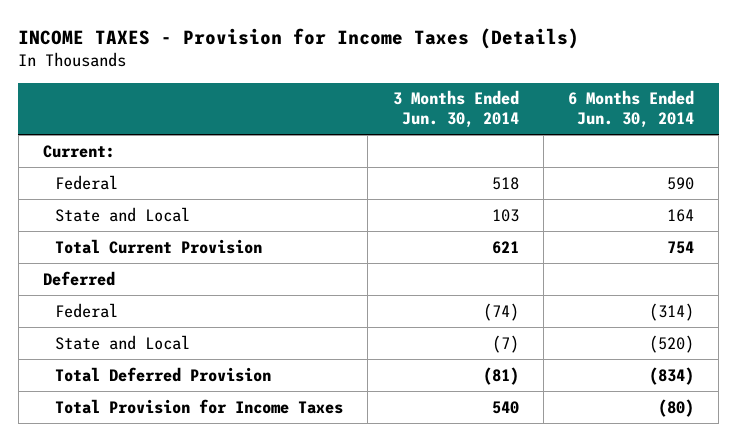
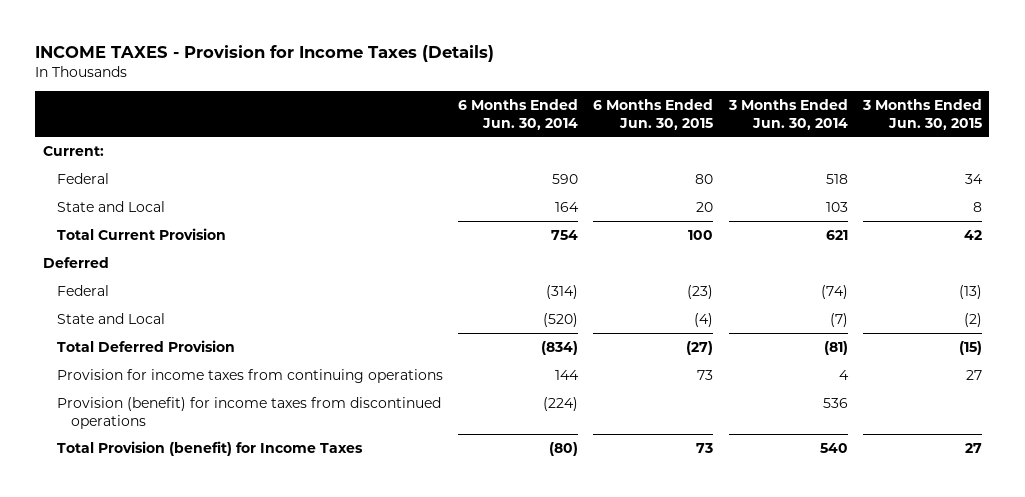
none -> [593,98,714,130] 6 Months Ended Jun. 30, 2015
none -> [861,98,982,130] 3 Months Ended Jun. 30, 2015
none -> [57,368,444,383] Provision for income taxes from continuing operations
none -> [57,396,442,429] Provision (benefit) for income taxes from discontinued operations
[55,398,344,414] Total Provision for Income Taxes -> [57,440,364,456] Total Provision (benefit) for Income Taxes

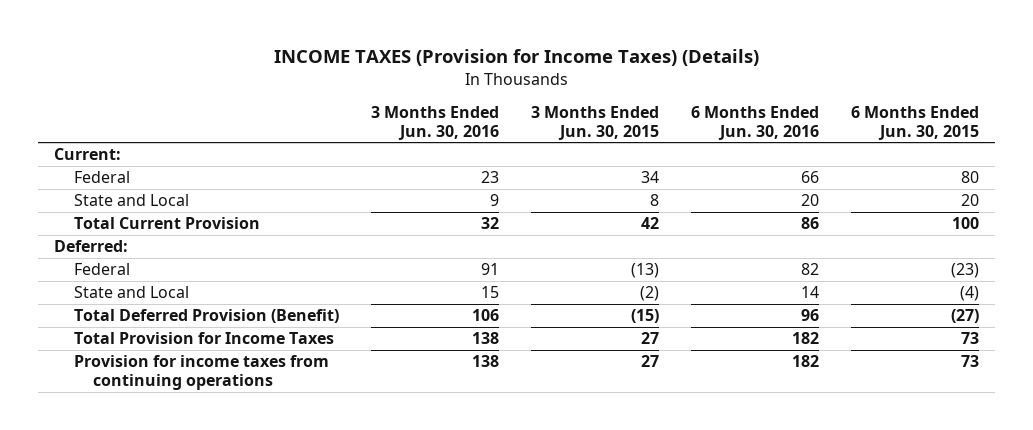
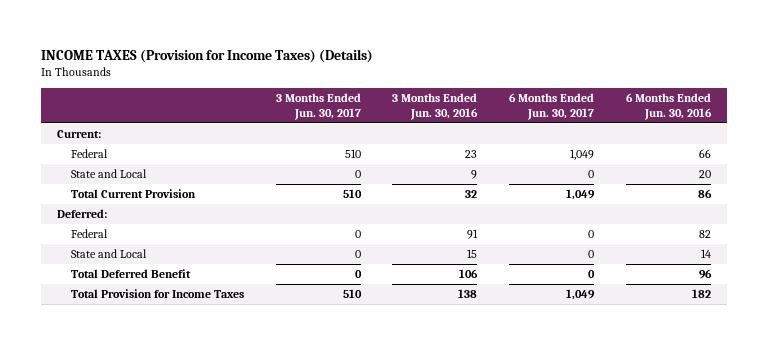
[530,105,659,140] 3 Months Ended Jun. 30, 2015 -> none
[851,105,980,140] 6 Months Ended Jun. 30, 2015 -> none
none -> [275,93,361,120] 3 Months Ended Jun. 30, 2017
none -> [509,93,595,120] 6 Months Ended Jun. 30, 2017
[73,309,339,324] Total Deferred Provision (Benefit) -> [71,269,192,279] Total Deferred Benefit
[73,355,329,390] Provision for income taxes from continuing operations -> none

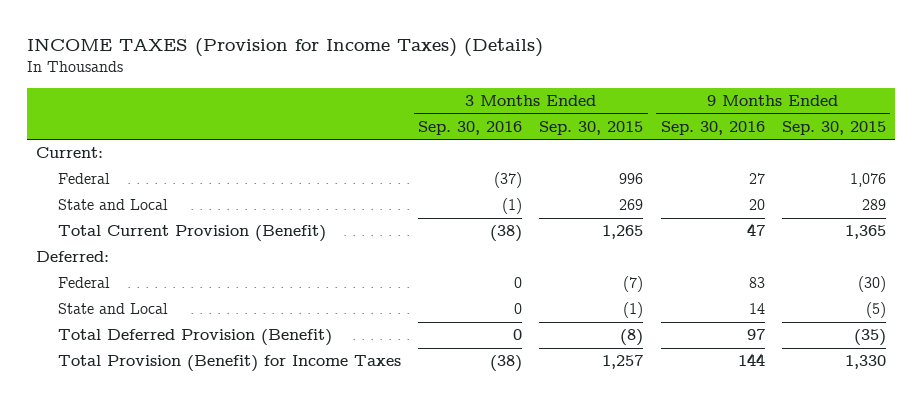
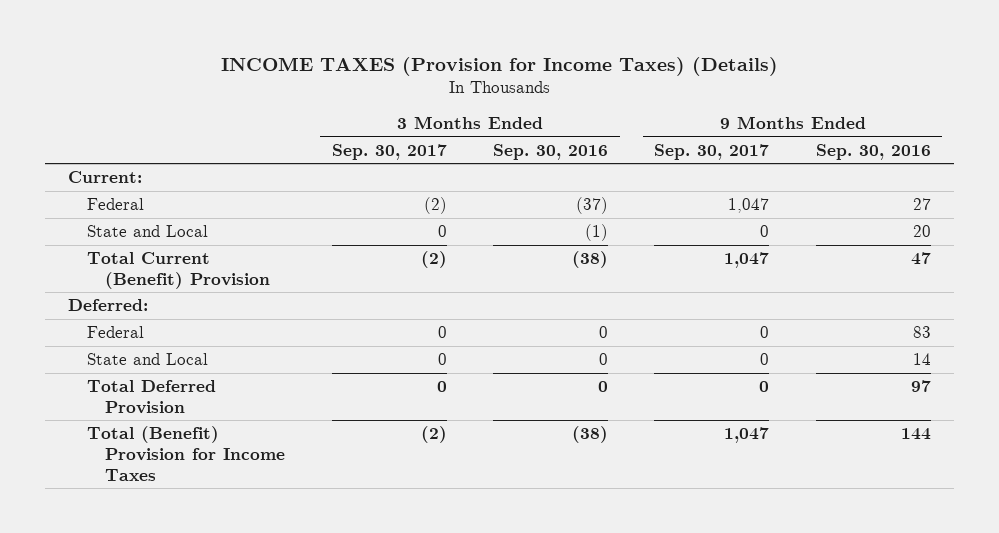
[539,120,644,135] Sep. 30, 2015 -> none
[781,120,886,135] Sep. 30, 2015 -> none
none -> [331,143,447,160] Sep. 30, 2017
none -> [654,143,770,160] Sep. 30, 2017
[57,225,326,243] Total Current Provision (Benefit) -> [86,252,271,289] Total Current (Benefit) Provision
[57,329,332,347] Total Deferred Provision (Benefit) -> [86,380,216,414] Total Deferred Provision
[57,355,401,373] Total Provision (Benefit) for Income Taxes -> [86,426,286,481] Total (Benefit) Provision for Income Taxes

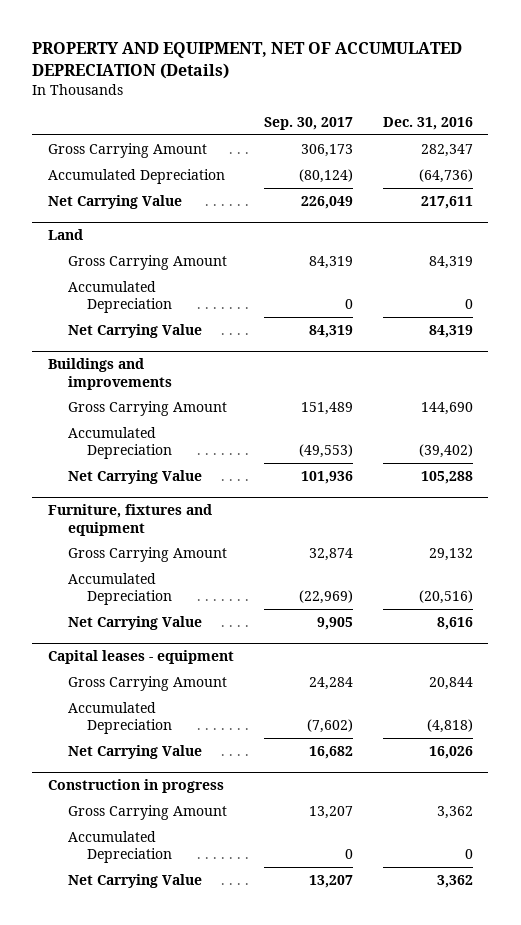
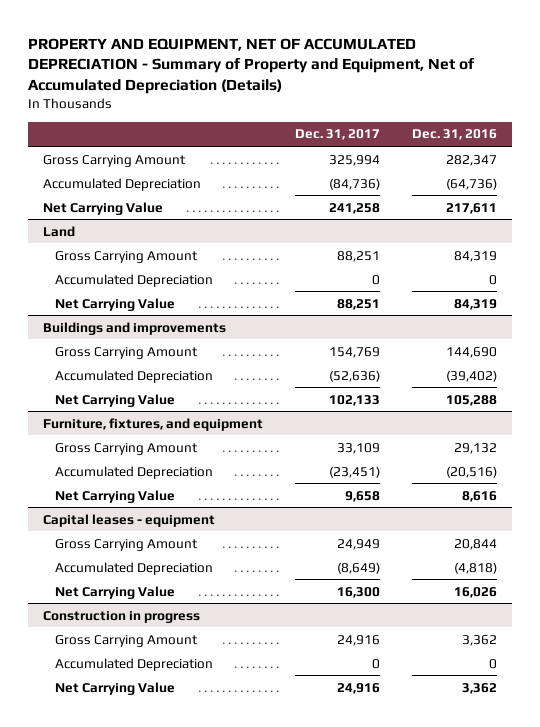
[32,42,463,80] PROPERTY AND EQUIPMENT, NET OF ACCUMULATED DEPRECIATION (Details) -> [27,37,475,95] PROPERTY AND EQUIPMENT, NET OF ACCUMULATED DEPRECIATION - Summary of Property and Equipment, Net of Accumulated Depreciation (Details)
[263,116,353,130] Sep. 30, 2017 -> none
none -> [294,129,380,141] Dec. 31, 2017
[47,504,212,536] Furniture, fixtures and equipment -> [43,417,264,431] Furniture, fixtures, and equipment

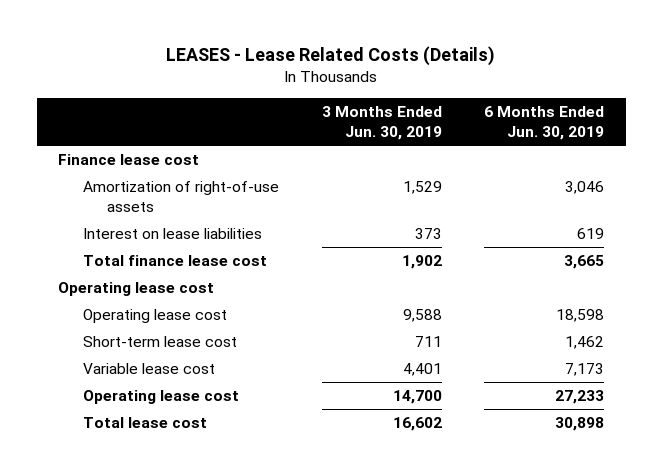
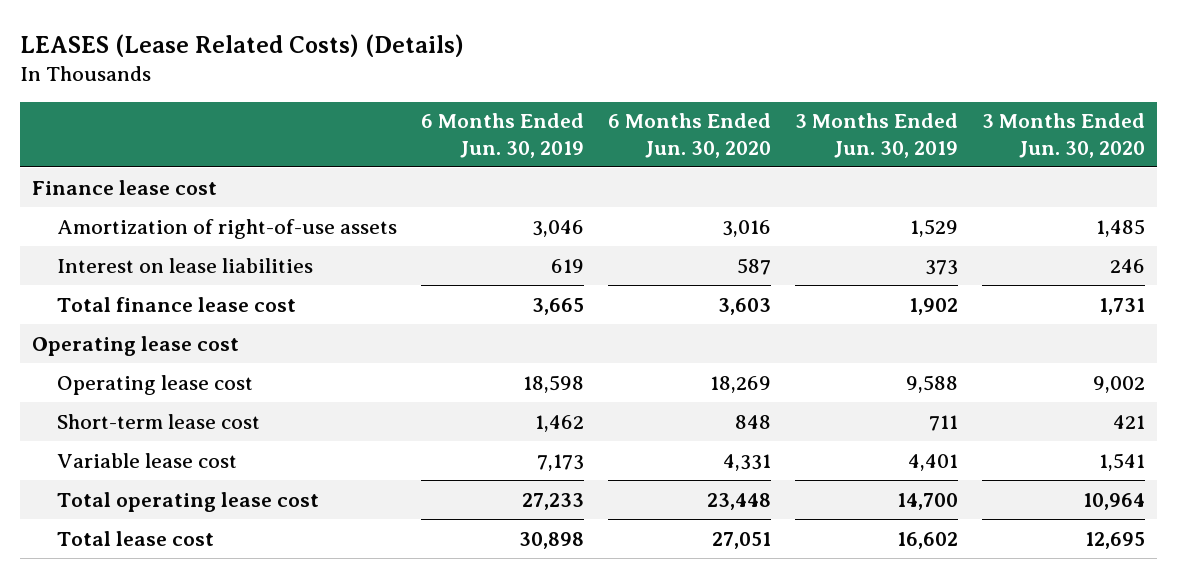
[166,46,496,67] LEASES - Lease Related Costs (Details) -> [20,33,465,57] LEASES (Lease Related Costs) (Details)
none -> [608,113,772,158] 6 Months Ended Jun. 30, 2020
none -> [982,113,1146,158] 3 Months Ended Jun. 30, 2020
[82,390,239,405] Operating lease cost -> [57,491,320,512] Total operating lease cost

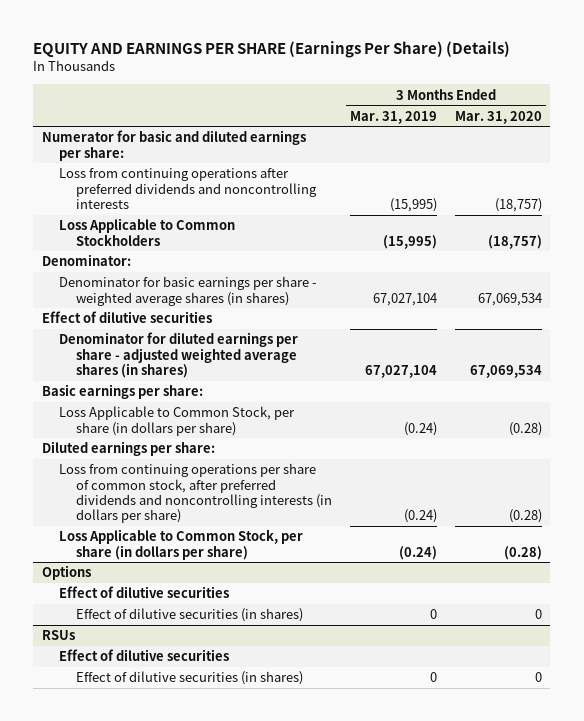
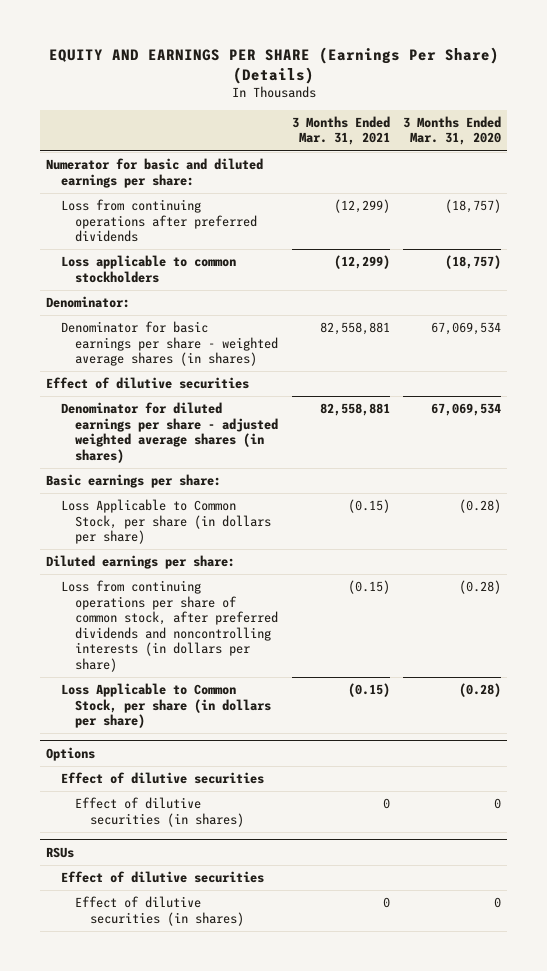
[350,110,438,124] Mar. 31, 2019 -> none
none -> [291,116,390,146] 3 Months Ended Mar. 31, 2021
[59,168,318,209] Loss from continuing operations after preferred dividends and noncontrolling interests -> [60,199,258,243] Loss from continuing operations after preferred dividends
[59,218,236,246] Loss Applicable to Common Stockholders -> [60,255,236,283] Loss applicable to common stockholders

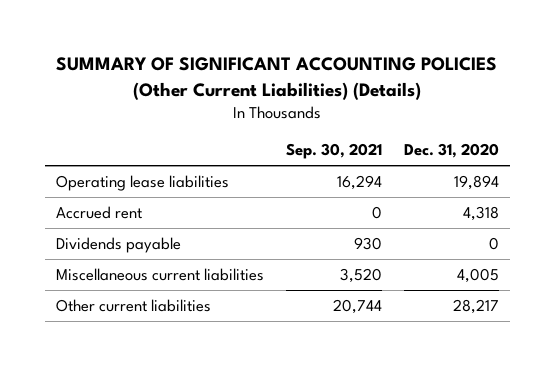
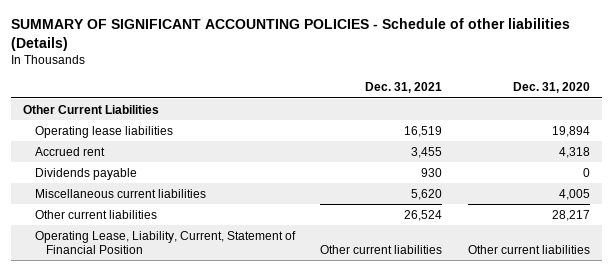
[56,57,498,100] SUMMARY OF SIGNIFICANT ACCOUNTING POLICIES (Other Current Liabilities) (Details) -> [10,18,570,52] SUMMARY OF SIGNIFICANT ACCOUNTING POLICIES - Schedule of other liabilities (Details)
[285,143,382,160] Sep. 30, 2021 -> none
none -> [365,82,443,94] Dec. 31, 2021
none -> [23,104,160,114] Other Current Liabilities
none -> [34,230,296,255] Operating Lease, Liability, Current, Statement of Financial Position

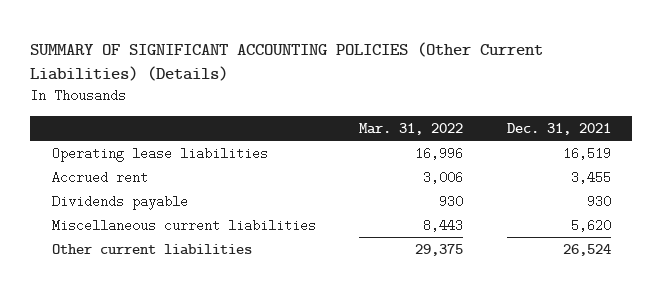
[10,18,570,52] SUMMARY OF SIGNIFICANT ACCOUNTING POLICIES - Schedule of other liabilities (Details) -> [30,41,544,82] SUMMARY OF SIGNIFICANT ACCOUNTING POLICIES (Other Current Liabilities) (Details)
[512,82,590,94] Dec. 31, 2020 -> none
none -> [359,123,464,136] Mar. 31, 2022
[23,104,160,114] Other Current Liabilities -> none
[34,230,296,255] Operating Lease, Liability, Current, Statement of Financial Position -> none

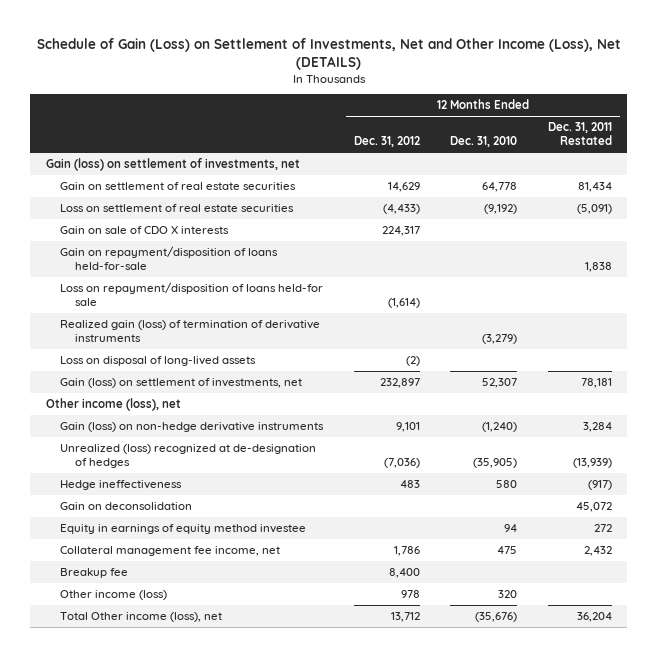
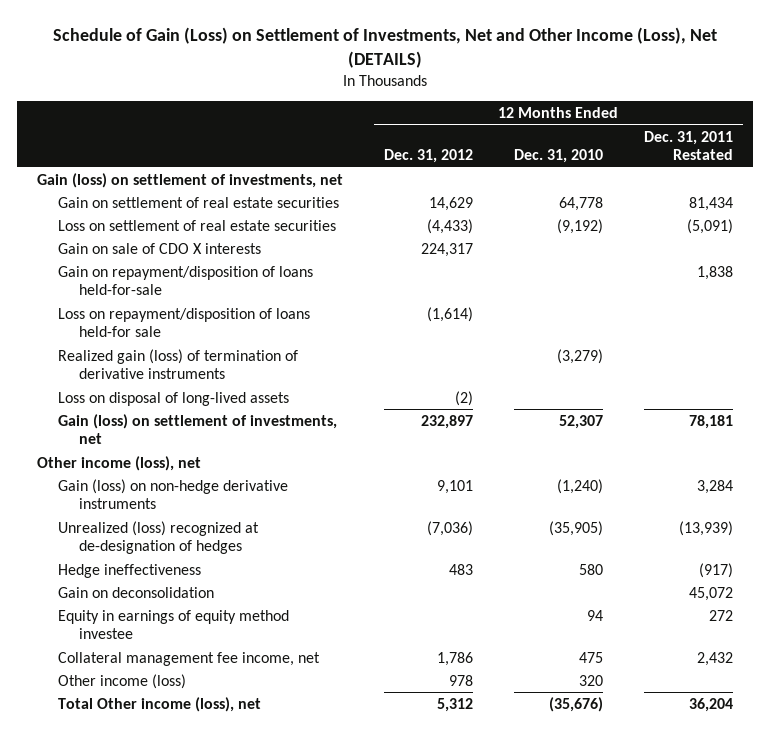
[60,568,129,579] Breakup fee -> none
[390,612,420,623] 13,712 -> [437,697,474,712] 5,312

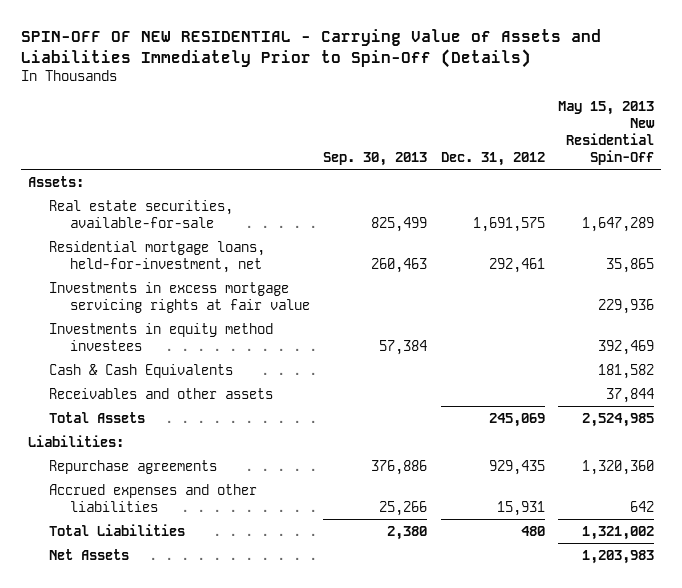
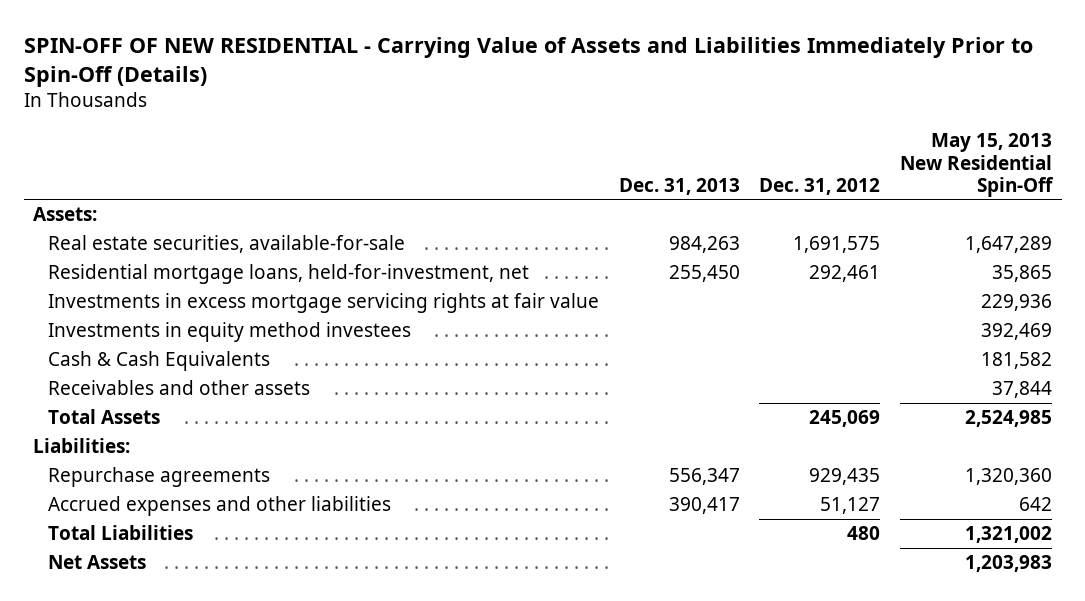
[323,151,428,166] Sep. 30, 2013 -> none
none -> [618,177,740,195] Dec. 31, 2013
[496,500,545,516] 15,931 -> [820,497,881,515] 51,127

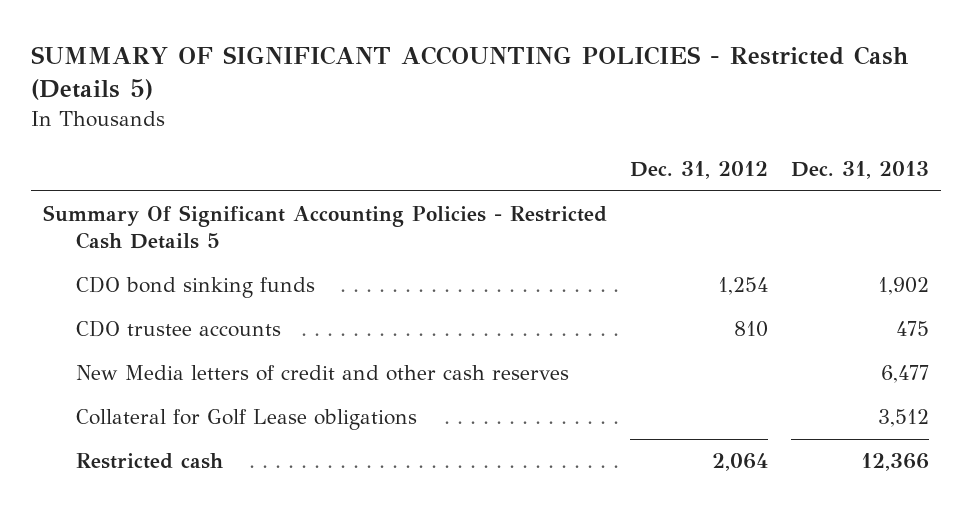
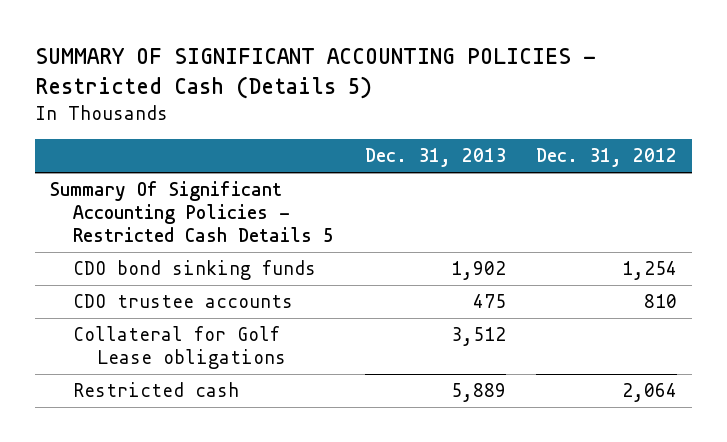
[76,365,570,382] New Media letters of credit and other cash reserves -> none
[861,453,930,472] 12,366 -> [450,383,506,403] 5,889

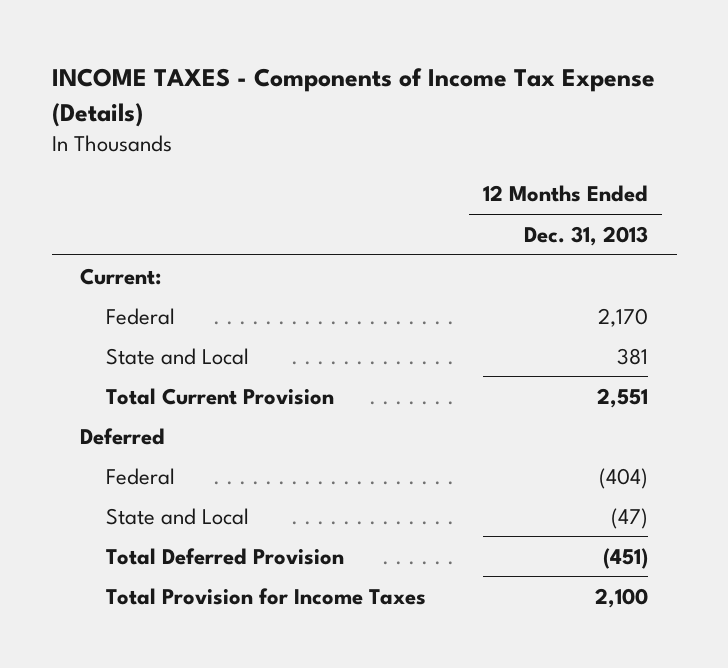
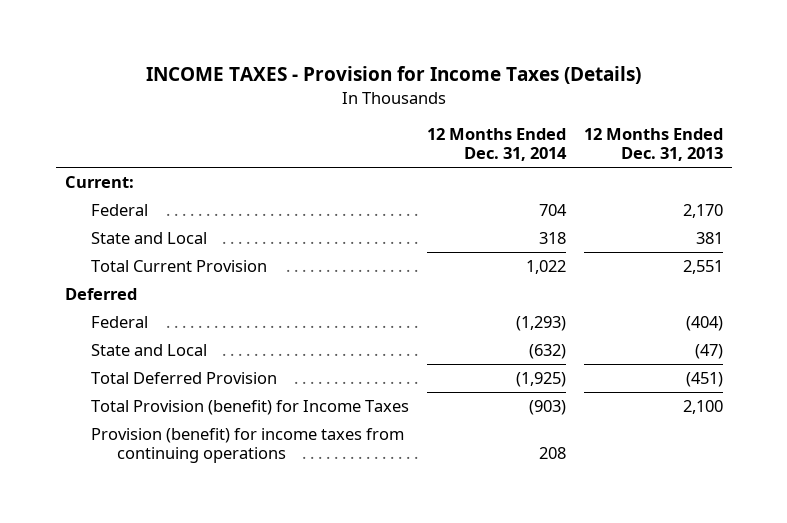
[51,68,655,128] INCOME TAXES - Components of Income Tax Expense (Details) -> [145,66,641,85] INCOME TAXES - Provision for Income Taxes (Details)
none -> [426,127,567,162] 12 Months Ended Dec. 31, 2014
[105,587,426,605] Total Provision for Income Taxes -> [90,399,409,415] Total Provision (benefit) for Income Taxes
none -> [90,427,404,464] Provision (benefit) for income taxes from continuing operations

